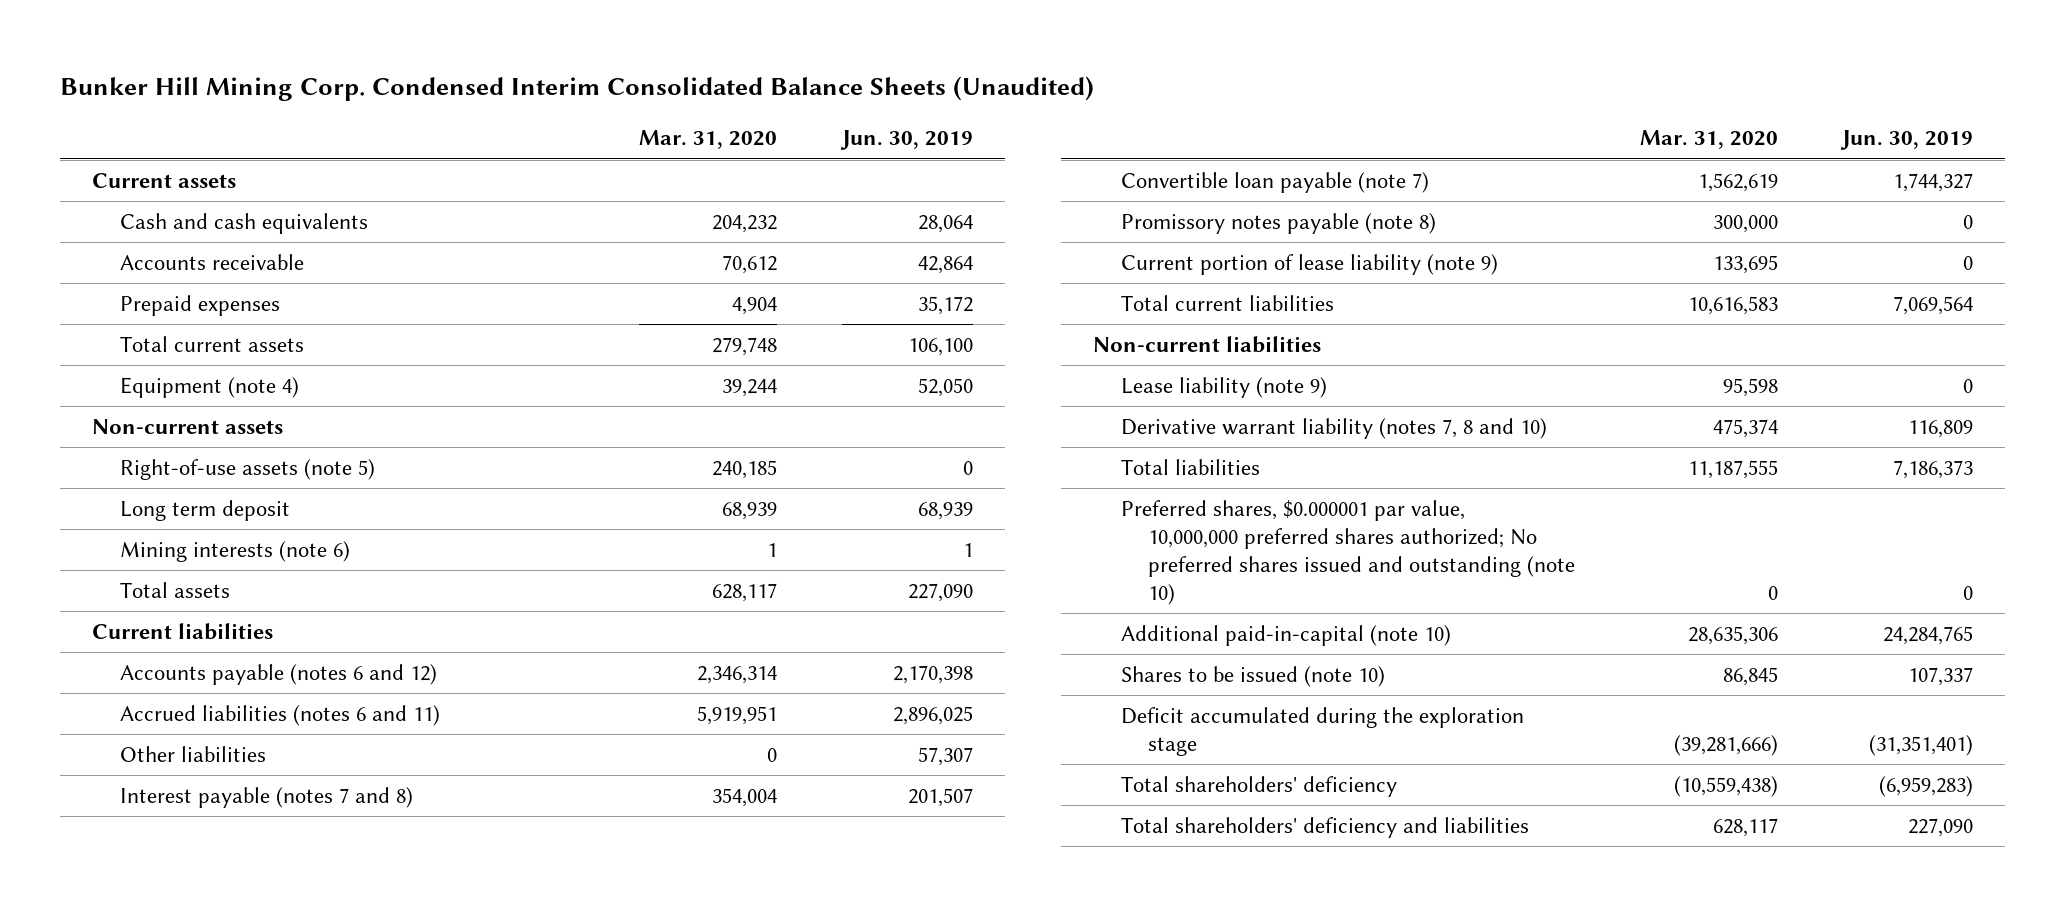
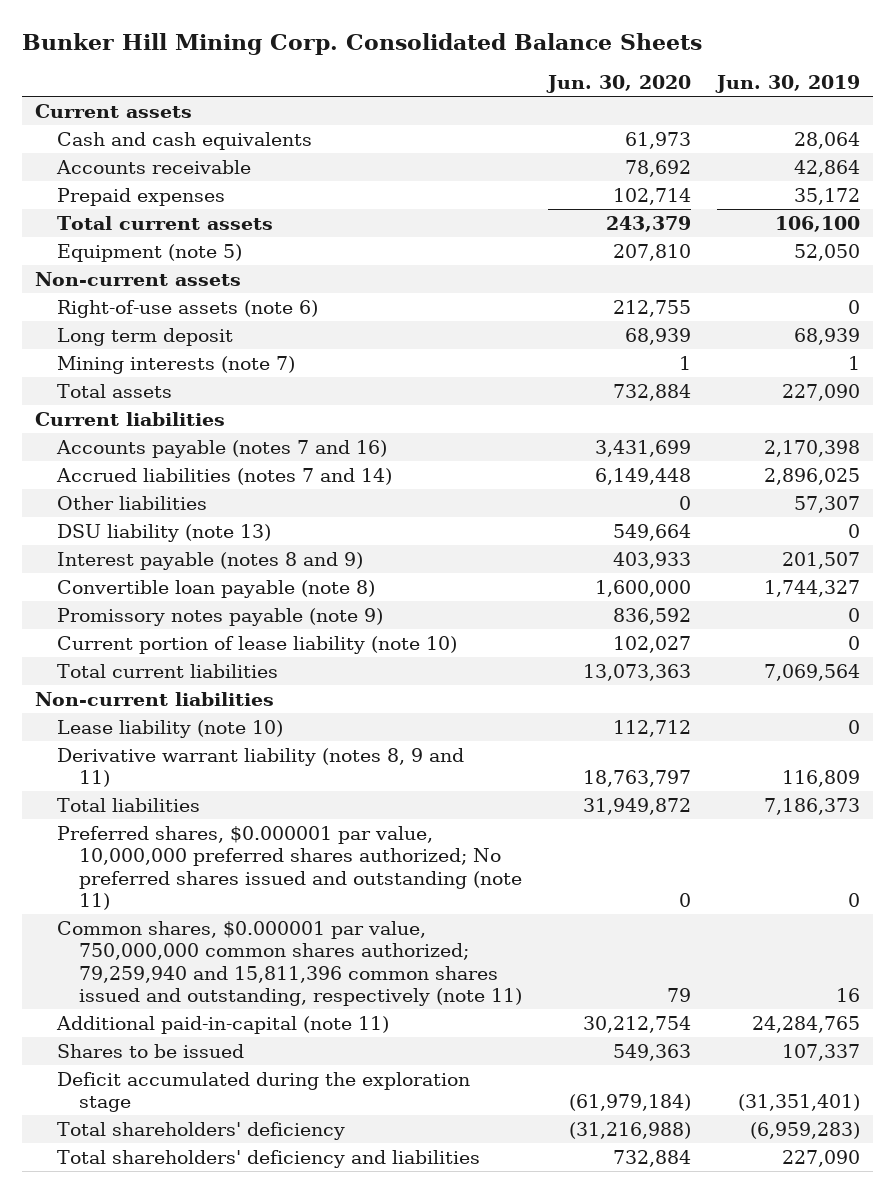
[60,76,1095,102] Bunker Hill Mining Corp. Condensed Interim Consolidated Balance Sheets (Unaudited) -> [21,33,702,56] Bunker Hill Mining Corp. Consolidated Balance Sheets
[639,130,778,150] Mar. 31, 2020 -> none
none -> [546,75,692,94] Jun. 30, 2020
[120,376,300,398] Equipment (note 4) -> [56,243,242,262] Equipment (note 5)
[120,458,376,480] Right-of-use assets (note 5) -> [56,299,318,318] Right-of-use assets (note 6)
[120,540,351,562] Mining interests (note 6) -> [56,355,295,374] Mining interests (note 7)
[120,663,438,685] Accounts payable (notes 6 and 12) -> [55,439,387,458] Accounts payable (notes 7 and 16)
[120,704,441,726] Accrued liabilities (notes 6 and 11) -> [55,467,392,485] Accrued liabilities (notes 7 and 14)
none -> [56,523,271,542] DSU liability (note 13)
[120,786,414,808] Interest payable (notes 7 and 8) -> [56,551,363,570] Interest payable (notes 8 and 9)
[1120,171,1429,193] Convertible loan payable (note 7) -> [56,579,375,598] Convertible loan payable (note 8)
[1120,212,1436,234] Promissory notes payable (note 8) -> [56,607,383,626] Promissory notes payable (note 9)
[1120,253,1498,275] Current portion of lease liability (note 9) -> [56,635,457,654] Current portion of lease liability (note 10)
[1120,376,1327,398] Lease liability (note 9) -> [56,719,283,738] Lease liability (note 10)
[1120,417,1547,439] Derivative warrant liability (notes 7, 8 and 10) -> [56,747,464,788] Derivative warrant liability (notes 8, 9 and 11)
[1120,499,1576,605] Preferred shares, $0.000001 par value, 10,000,000 preferred shares authorized; No preferred shares issued and outstanding (note 10) -> [56,825,523,911] Preferred shares, $0.000001 par value, 10,000,000 preferred shares authorized; No preferred shares issued and outstanding (note 11)
none -> [56,920,523,1007] Common shares, $0.000001 par value, 750,000,000 common shares authorized; 79,259,940 and 15,811,396 common shares issued and outstanding, respectively (note 11)
[1120,624,1451,646] Additional paid-in-capital (note 10) -> [55,1015,389,1034] Additional paid-in-capital (note 11)
[1120,665,1385,687] Shares to be issued (note 10) -> [56,1043,244,1058] Shares to be issued

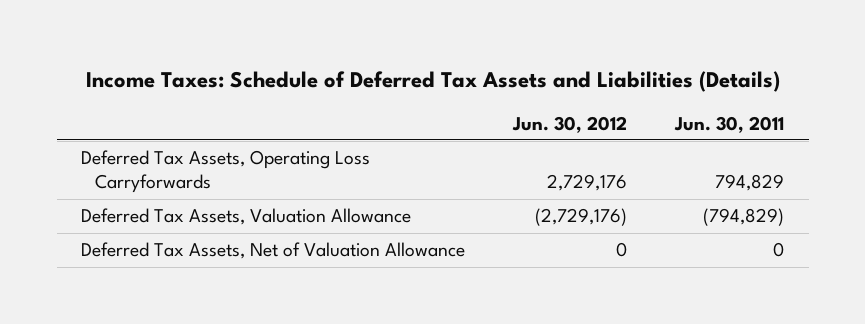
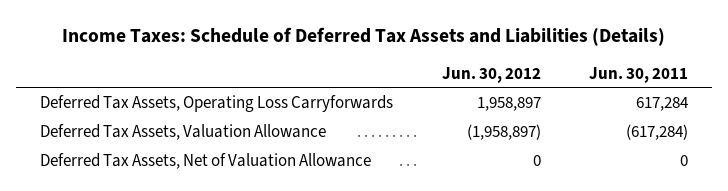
[547,174,628,192] 2,729,176 -> [476,96,541,111] 1,958,897
[715,174,785,192] 794,829 -> [636,96,689,111] 617,284
[535,208,628,227] (2,729,176) -> [466,123,541,140] (1,958,897)
[703,208,785,227] (794,829) -> [626,123,689,140] (617,284)

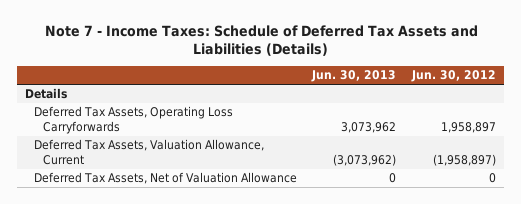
[62,27,666,47] Income Taxes: Schedule of Deferred Tax Assets and Liabilities (Details) -> [44,24,478,57] Note 7 - Income Taxes: Schedule of Deferred Tax Assets and Liabilities (Details)
[589,66,689,83] Jun. 30, 2011 -> none
none -> [311,70,397,83] Jun. 30, 2013
none -> [24,88,67,100] Details
[40,123,327,140] Deferred Tax Assets, Valuation Allowance -> [33,139,264,166] Deferred Tax Assets, Valuation Allowance, Current

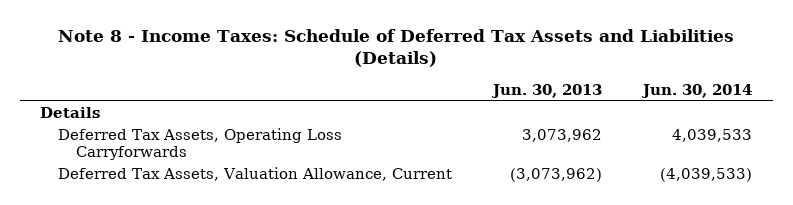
[44,24,478,57] Note 7 - Income Taxes: Schedule of Deferred Tax Assets and Liabilities (Details) -> [58,28,735,68] Note 8 - Income Taxes: Schedule of Deferred Tax Assets and Liabilities (Details)
[411,70,497,83] Jun. 30, 2012 -> none
none -> [641,83,753,98] Jun. 30, 2014
[33,172,297,185] Deferred Tax Assets, Net of Valuation Allowance -> none

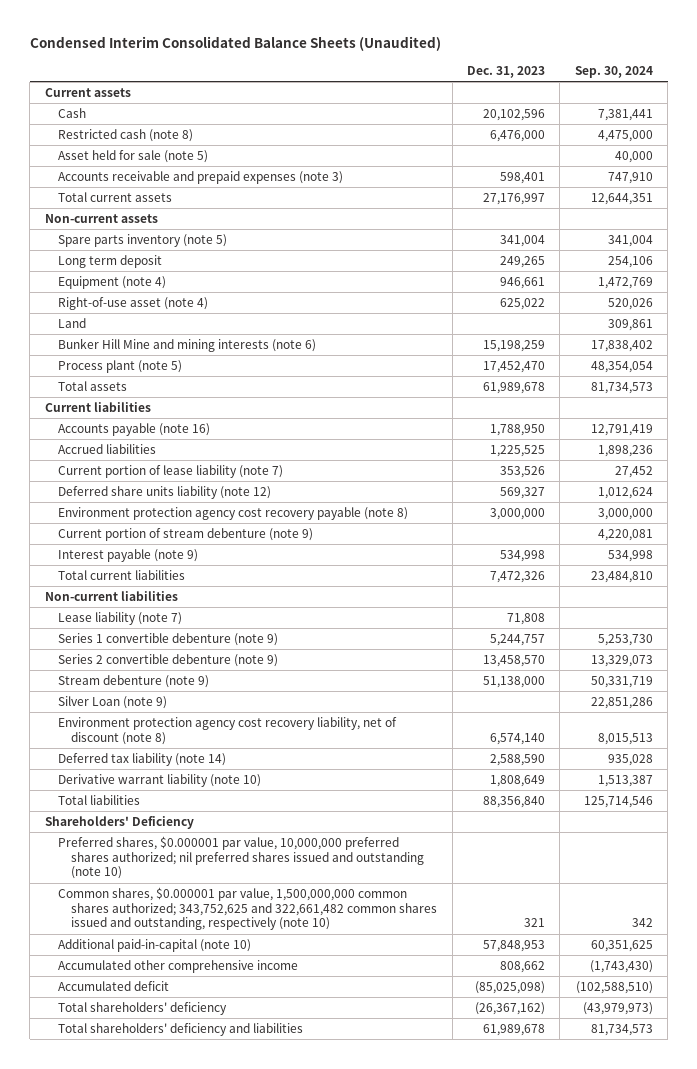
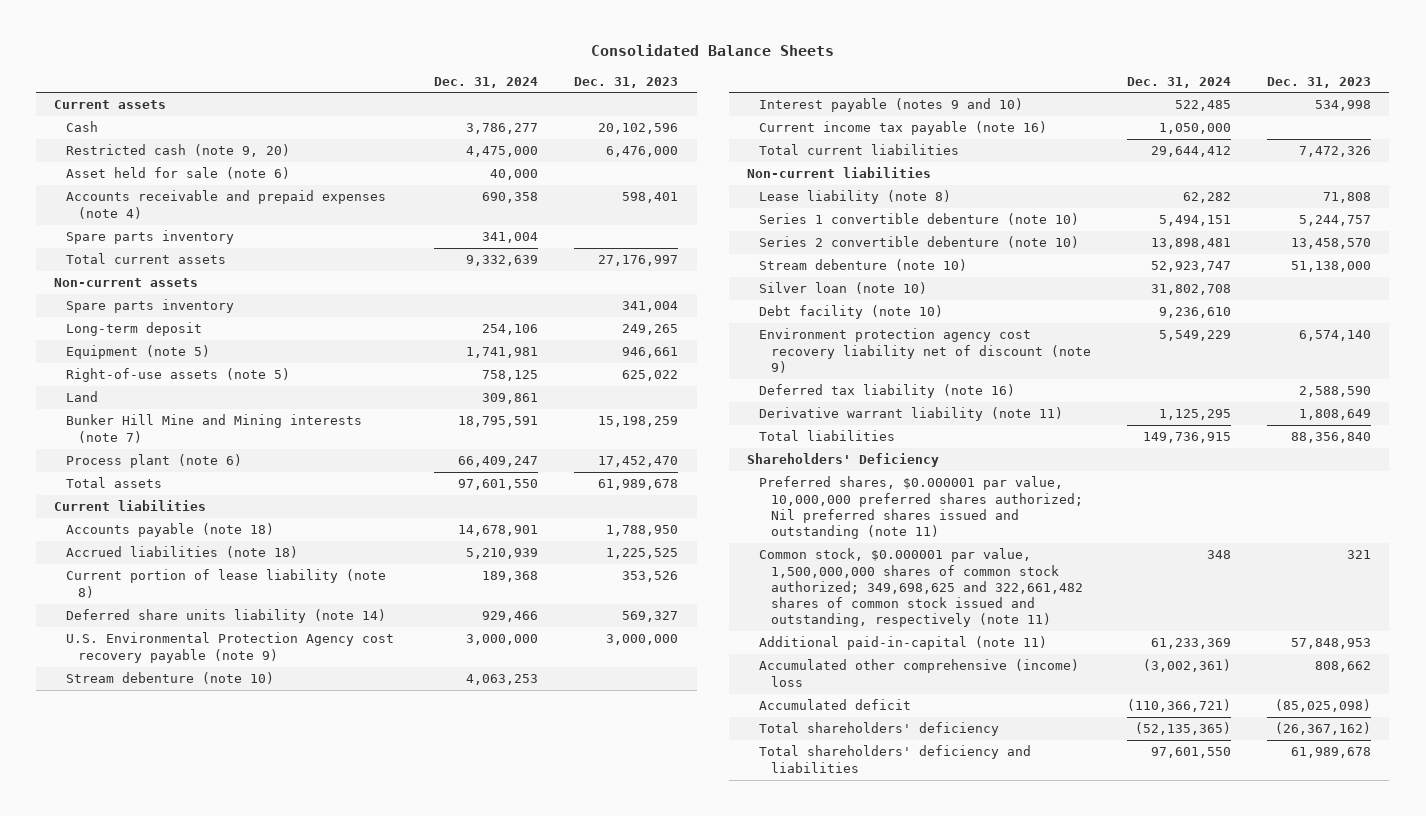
[29,36,441,52] Condensed Interim Consolidated Balance Sheets (Unaudited) -> [590,44,834,57] Consolidated Balance Sheets
[574,66,653,79] Sep. 30, 2024 -> none
none -> [434,76,539,88] Dec. 31, 2024
[57,128,193,142] Restricted cash (note 8) -> [66,144,291,158] Restricted cash (note 9, 20)
[57,149,208,163] Asset held for sale (note 5) -> [66,167,291,180] Asset held for sale (note 6)
[57,170,343,184] Accounts receivable and prepaid expenses (note 3) -> [66,190,387,219] Accounts receivable and prepaid expenses (note 4)
none -> [66,230,235,245] Spare parts inventory
[57,233,227,247] Spare parts inventory (note 5) -> [66,299,235,314] Spare parts inventory
[57,254,162,268] Long term deposit -> [66,322,203,337] Long-term deposit
[57,275,166,289] Equipment (note 4) -> [66,345,211,360] Equipment (note 5)
[57,296,208,310] Right-of-use asset (note 4) -> [66,368,291,383] Right-of-use assets (note 5)
[57,337,316,352] Bunker Hill Mine and mining interests (note 6) -> [66,414,363,443] Bunker Hill Mine and Mining interests (note 7)
[57,359,182,373] Process plant (note 5) -> [66,454,243,469] Process plant (note 6)
[57,422,210,436] Accounts payable (note 16) -> [66,523,275,538] Accounts payable (note 18)
[57,443,156,454] Accrued liabilities -> [66,546,299,559] Accrued liabilities (note 18)
[57,464,283,478] Current portion of lease liability (note 7) -> [66,569,387,598] Current portion of lease liability (note 8)
[57,485,271,499] Deferred share units liability (note 12) -> [66,609,387,624] Deferred share units liability (note 14)
[57,506,408,520] Environment protection agency cost recovery payable (note 8) -> [66,632,395,663] U.S. Environmental Protection Agency cost recovery payable (note 9)
[57,527,313,541] Current portion of stream debenture (note 9) -> [66,672,275,685] Stream debenture (note 10)
[57,548,198,562] Interest payable (note 9) -> [758,98,1023,113] Interest payable (notes 9 and 10)
none -> [758,121,1047,136] Current income tax payable (note 16)
[57,611,182,625] Lease liability (note 7) -> [758,190,951,205] Lease liability (note 8)
[57,632,278,646] Series 1 convertible debenture (note 9) -> [758,213,1079,226] Series 1 convertible debenture (note 10)
[57,653,278,667] Series 2 convertible debenture (note 9) -> [758,236,1079,249] Series 2 convertible debenture (note 10)
[57,674,209,688] Stream debenture (note 9) -> [758,259,967,272] Stream debenture (note 10)
[57,695,167,709] Silver Loan (note 9) -> [758,282,927,295] Silver loan (note 10)
none -> [758,305,943,320] Debt facility (note 10)
[57,716,397,745] Environment protection agency cost recovery liability, net of discount (note 8) -> [758,328,1091,373] Environment protection agency cost recovery liability net of discount (note 9)
[57,752,226,766] Deferred tax liability (note 14) -> [758,384,1015,399] Deferred tax liability (note 16)
[57,773,261,787] Derivative warrant liability (note 10) -> [758,407,1063,422] Derivative warrant liability (note 11)
[57,835,425,880] Preferred shares, $0.000001 par value, 10,000,000 preferred shares authorized; nil preferred shares issued and outstanding (note 10) -> [758,476,1083,540] Preferred shares, $0.000001 par value, 10,000,000 preferred shares authorized; Nil preferred shares issued and outstanding (note 11)
[57,886,438,931] Common shares, $0.000001 par value, 1,500,000,000 common shares authorized; 343,752,625 and 322,661,482 common shares issued and outstanding, respectively (note 10) -> [758,548,1083,628] Common stock, $0.000001 par value, 1,500,000,000 shares of common stock authorized; 349,698,625 and 322,661,482 shares of common stock issued and outstanding, respectively (note 11)
[57,938,251,952] Additional paid-in-capital (note 10) -> [758,636,1047,651] Additional paid-in-capital (note 11)
[57,959,298,973] Accumulated other comprehensive income -> [758,659,1079,687] Accumulated other comprehensive (income) loss

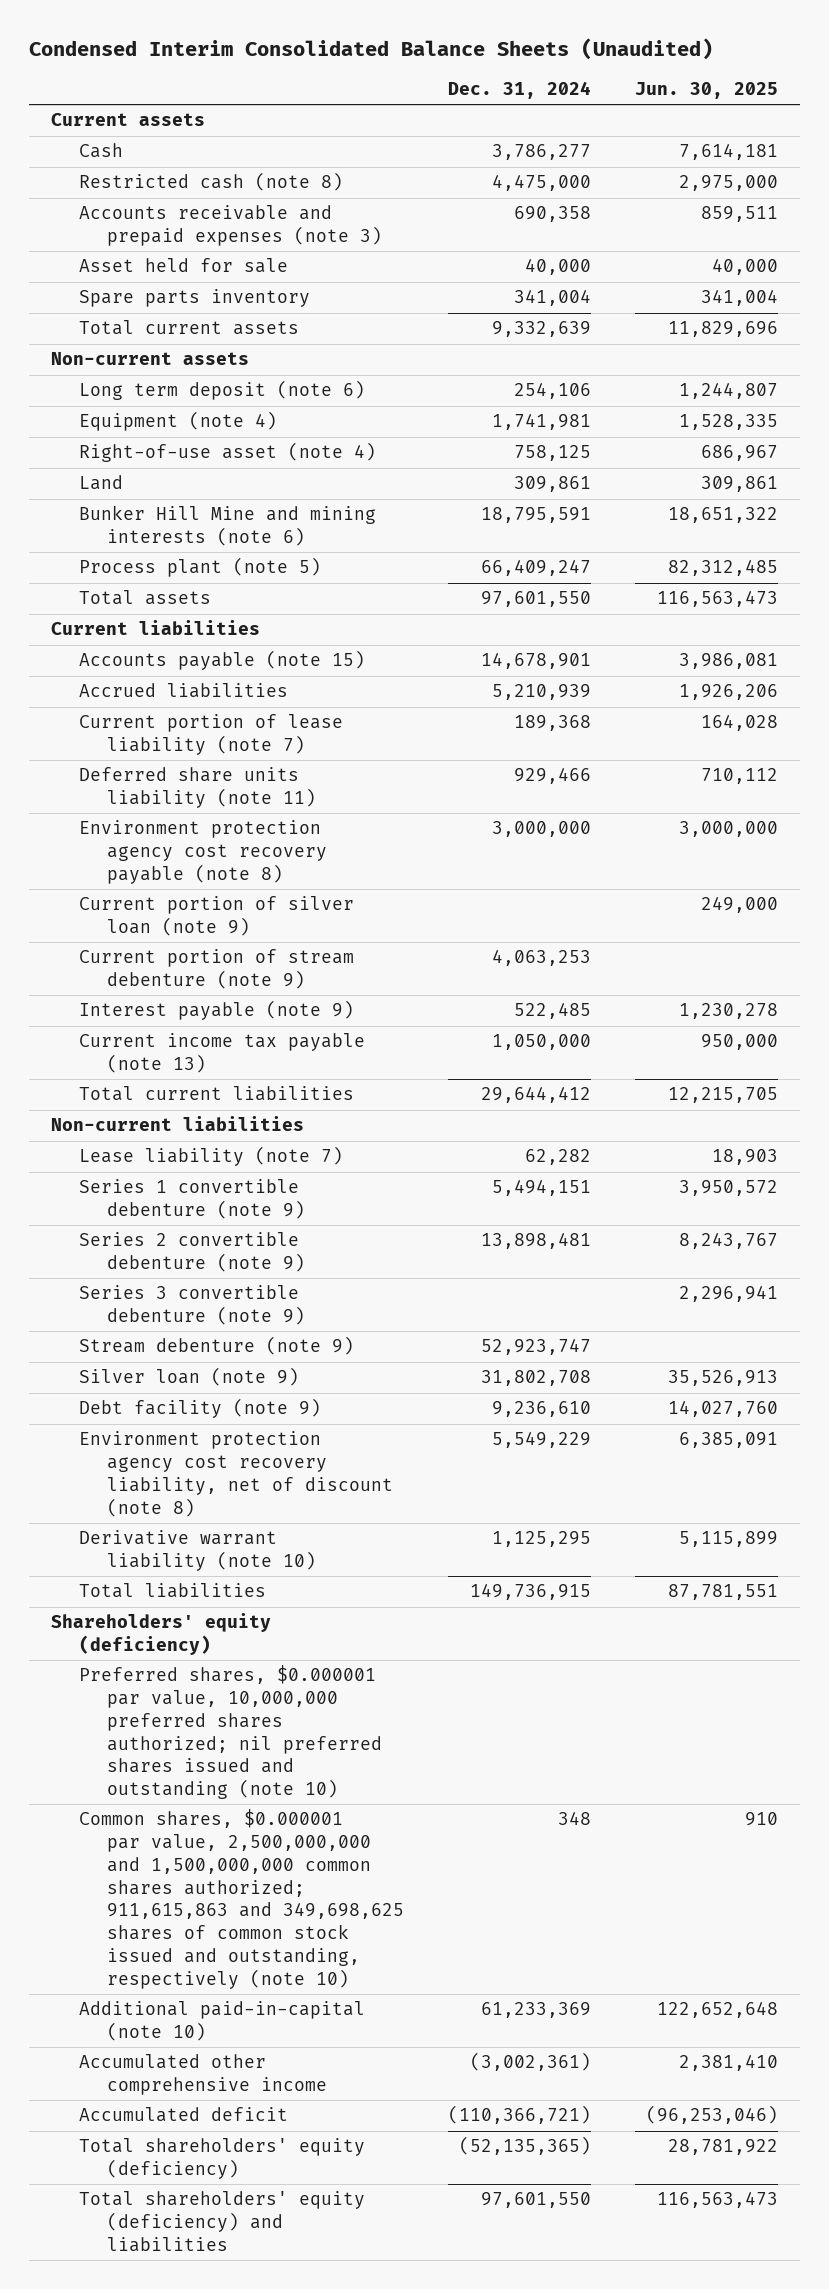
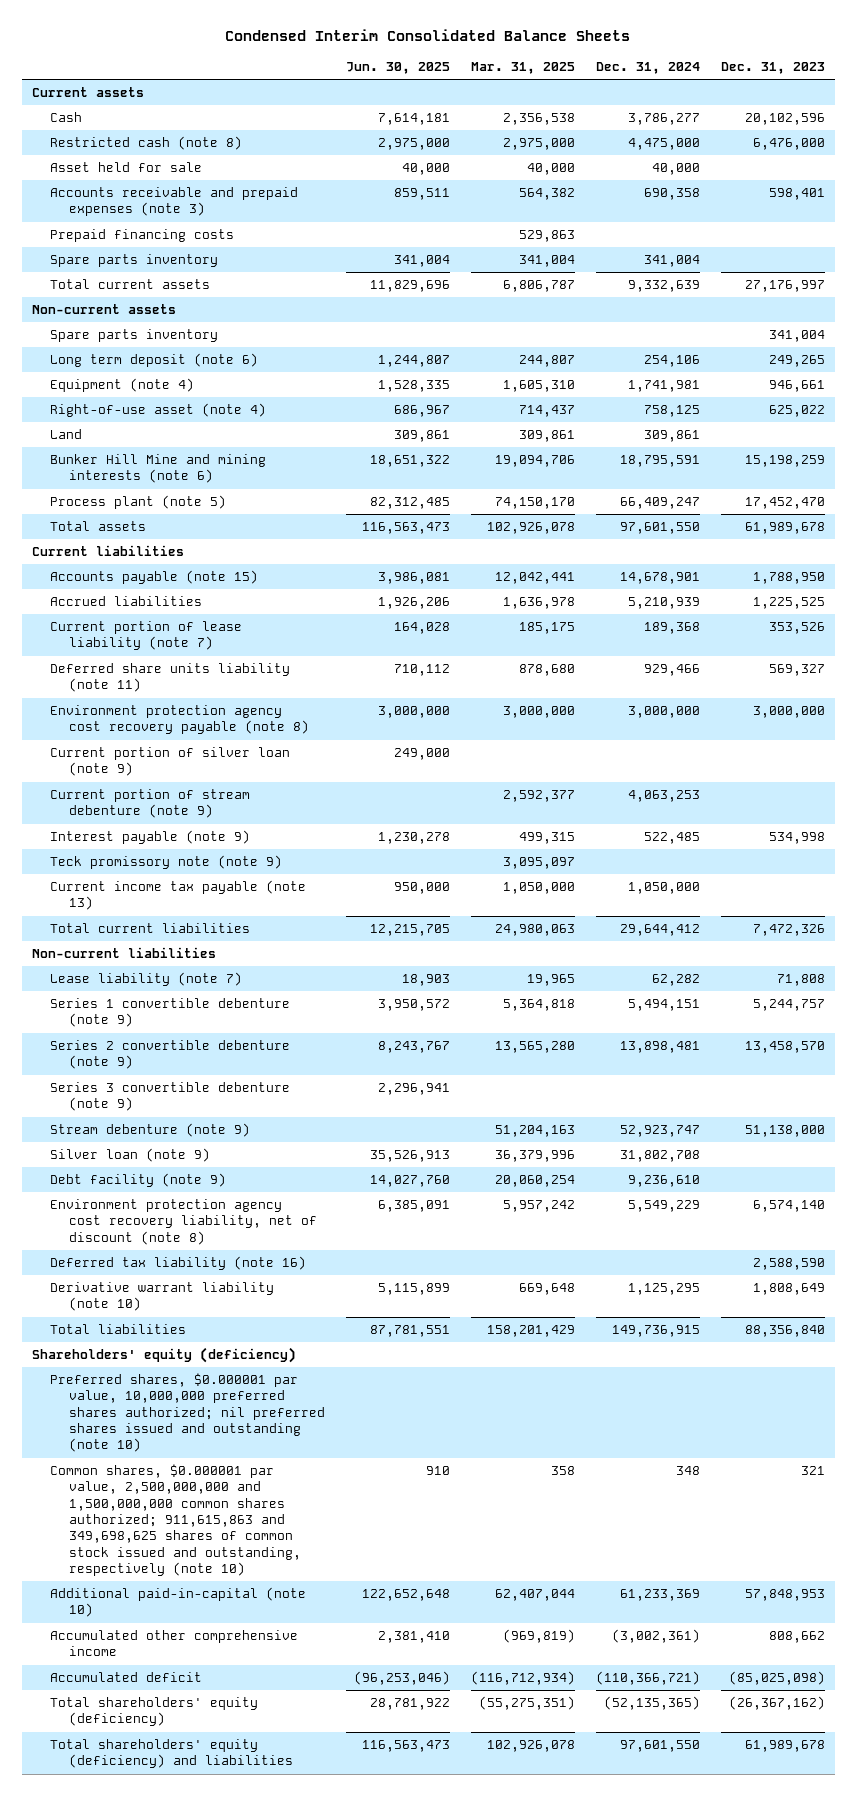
[28,37,713,60] Condensed Interim Consolidated Balance Sheets (Unaudited) -> [225,29,631,42] Condensed Interim Consolidated Balance Sheets
none -> [470,62,575,75] Mar. 31, 2025
none -> [720,62,825,75] Dec. 31, 2023
[78,205,382,247] Accounts receivable and prepaid expenses (note 3) -> [50,187,299,217] Accounts receivable and prepaid expenses (note 3)
none -> [50,229,235,243] Prepaid financing costs
none -> [50,329,219,343] Spare parts inventory
none -> [50,855,283,870] Teck promissory note (note 9)
none -> [50,1256,307,1271] Deferred tax liability (note 16)

